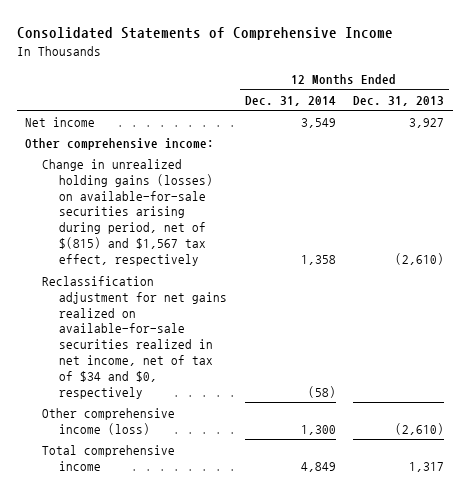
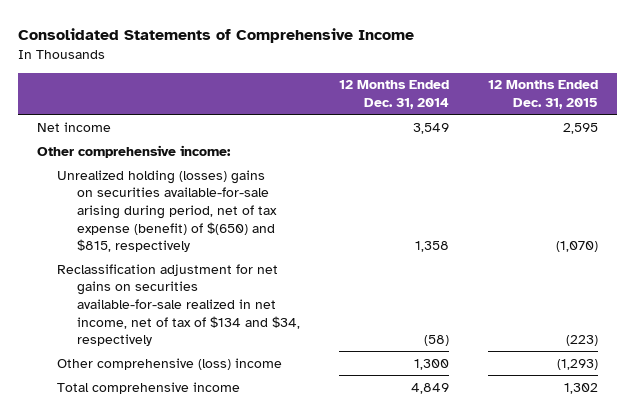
[353,95,445,106] Dec. 31, 2013 -> none
none -> [487,80,598,110] 12 Months Ended Dec. 31, 2015
[42,158,214,267] Change in unrealized holding gains (losses) on available-for-sale securities arising during period, net of $(815) and $1,567 tax effect, respectively -> [57,169,278,253] Unrealized holding (losses) gains on securities available-for-sale arising during period, net of tax expense (benefit) of $(650) and $815, respectively
[42,275,228,400] Reclassification adjustment for net gains realized on available-for-sale securities realized in net income, net of tax of $34 and $0, respectively -> [57,263,301,347] Reclassification adjustment for net gains on securities available-for-sale realized in net income, net of tax of $134 and $34, respectively
[42,407,176,435] Other comprehensive income (loss) -> [57,357,283,370] Other comprehensive (loss) income

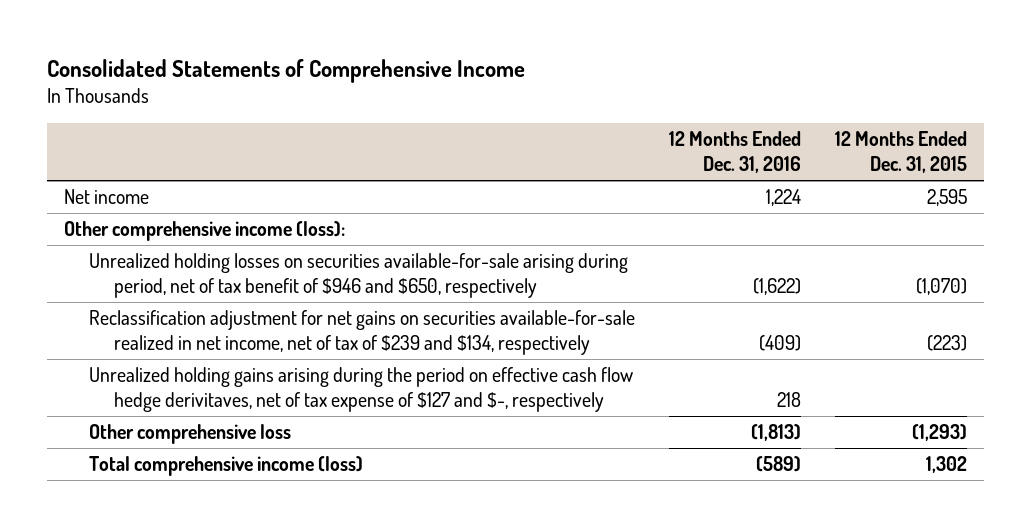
[339,80,450,110] 12 Months Ended Dec. 31, 2014 -> none
none -> [669,130,802,174] 12 Months Ended Dec. 31, 2016
[36,144,231,158] Other comprehensive income: -> [63,221,345,242] Other comprehensive income (loss):
[57,169,278,253] Unrealized holding (losses) gains on securities available-for-sale arising during period, net of tax expense (benefit) of $(650) and $815, respectively -> [88,253,628,299] Unrealized holding losses on securities available-for-sale arising during period, net of tax benefit of $946 and $650, respectively
[57,263,301,347] Reclassification adjustment for net gains on securities available-for-sale realized in net income, net of tax of $134 and $34, respectively -> [88,310,635,356] Reclassification adjustment for net gains on securities available-for-sale realized in net income, net of tax of $239 and $134, respectively
none -> [88,367,633,413] Unrealized holding gains arising during the period on effective cash flow hedge derivitaves, net of tax expense of $127 and $-, respectively
[57,357,283,370] Other comprehensive (loss) income -> [88,424,291,445] Other comprehensive loss
[57,381,241,394] Total comprehensive income -> [88,456,363,477] Total comprehensive income (loss)

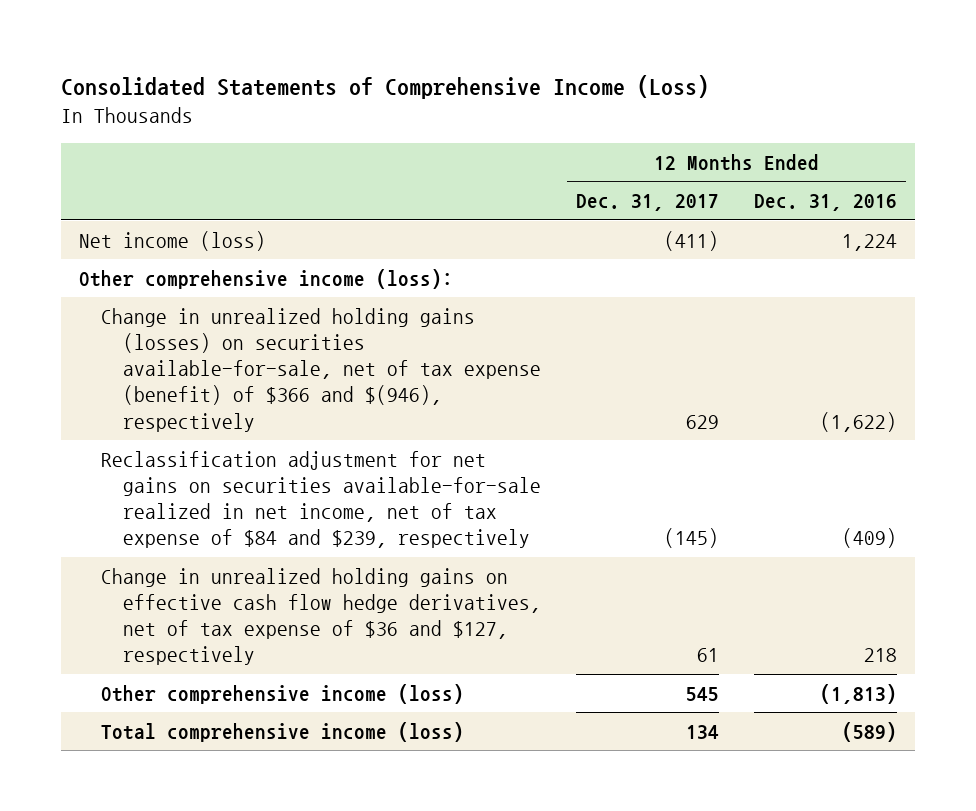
[46,59,525,84] Consolidated Statements of Comprehensive Income -> [61,74,710,99] Consolidated Statements of Comprehensive Income (Loss)
[835,130,968,174] 12 Months Ended Dec. 31, 2015 -> none
none -> [575,194,719,212] Dec. 31, 2017
[63,189,149,205] Net income -> [79,230,267,251] Net income (loss)
[88,253,628,299] Unrealized holding losses on securities available-for-sale arising during period, net of tax benefit of $946 and $650, respectively -> [100,307,541,432] Change in unrealized holding gains (losses) on securities available-for-sale, net of tax expense (benefit) of $366 and $(946), respectively
[88,310,635,356] Reclassification adjustment for net gains on securities available-for-sale realized in net income, net of tax of $239 and $134, respectively -> [100,450,541,549] Reclassification adjustment for net gains on securities available-for-sale realized in net income, net of tax expense of $84 and $239, respectively
[88,367,633,413] Unrealized holding gains arising during the period on effective cash flow hedge derivitaves, net of tax expense of $127 and $-, respectively -> [100,567,541,666] Change in unrealized holding gains on effective cash flow hedge derivatives, net of tax expense of $36 and $127, respectively
[88,424,291,445] Other comprehensive loss -> [100,683,464,704] Other comprehensive income (loss)

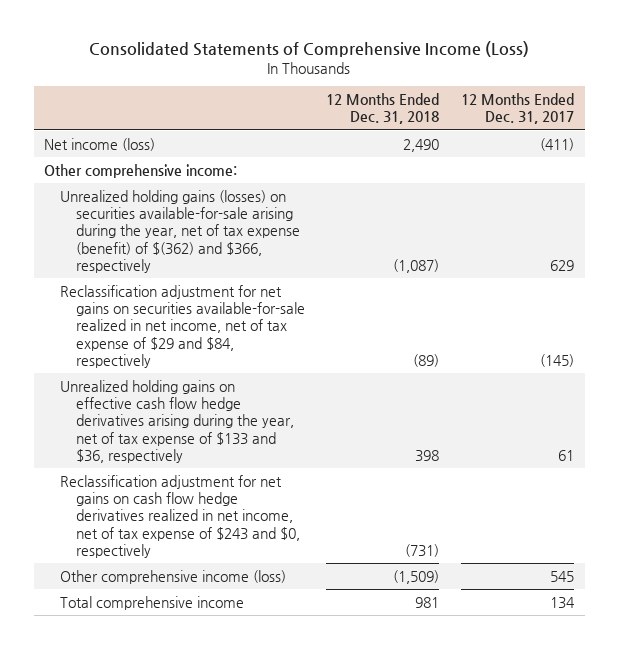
[754,194,898,212] Dec. 31, 2016 -> none
none -> [326,92,440,125] 12 Months Ended Dec. 31, 2018
[79,268,454,289] Other comprehensive income (loss): -> [44,163,238,178] Other comprehensive income:
[100,307,541,432] Change in unrealized holding gains (losses) on securities available-for-sale, net of tax expense (benefit) of $366 and $(946), respectively -> [59,189,300,273] Unrealized holding gains (losses) on securities available-for-sale arising during the year, net of tax expense (benefit) of $(362) and $366, respectively
[100,450,541,549] Reclassification adjustment for net gains on securities available-for-sale realized in net income, net of tax expense of $84 and $239, respectively -> [59,284,305,368] Reclassification adjustment for net gains on securities available-for-sale realized in net income, net of tax expense of $29 and $84, respectively
[100,567,541,666] Change in unrealized holding gains on effective cash flow hedge derivatives, net of tax expense of $36 and $127, respectively -> [59,379,294,463] Unrealized holding gains on effective cash flow hedge derivatives arising during the year, net of tax expense of $133 and $36, respectively
none -> [59,474,300,558] Reclassification adjustment for net gains on cash flow hedge derivatives realized in net income, net of tax expense of $243 and $0, respectively
[100,721,464,742] Total comprehensive income (loss) -> [59,595,244,610] Total comprehensive income

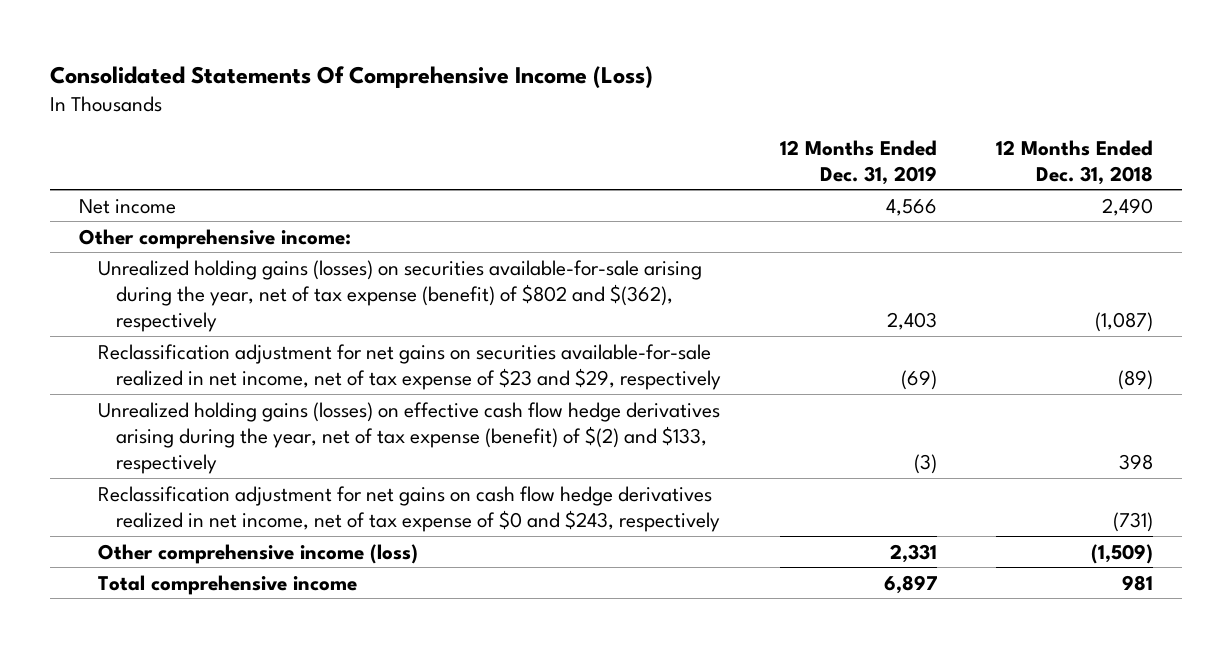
[89,41,530,58] Consolidated Statements of Comprehensive Income (Loss) -> [49,65,653,88] Consolidated Statements Of Comprehensive Income (Loss)
[460,92,574,125] 12 Months Ended Dec. 31, 2017 -> none
none -> [779,139,937,185] 12 Months Ended Dec. 31, 2019
[44,137,156,151] Net income (loss) -> [79,198,177,214] Net income
[59,189,300,273] Unrealized holding gains (losses) on securities available-for-sale arising during the year, net of tax expense (benefit) of $(362) and $366, respectively -> [97,259,702,333] Unrealized holding gains (losses) on securities available-for-sale arising during the year, net of tax expense (benefit) of $802 and $(362), respectively
[59,284,305,368] Reclassification adjustment for net gains on securities available-for-sale realized in net income, net of tax expense of $29 and $84, respectively -> [97,343,722,390] Reclassification adjustment for net gains on securities available-for-sale realized in net income, net of tax expense of $23 and $29, respectively
[59,379,294,463] Unrealized holding gains on effective cash flow hedge derivatives arising during the year, net of tax expense of $133 and $36, respectively -> [97,401,720,475] Unrealized holding gains (losses) on effective cash flow hedge derivatives arising during the year, net of tax expense (benefit) of $(2) and $133, respectively
[59,474,300,558] Reclassification adjustment for net gains on cash flow hedge derivatives realized in net income, net of tax expense of $243 and $0, respectively -> [97,485,721,532] Reclassification adjustment for net gains on cash flow hedge derivatives realized in net income, net of tax expense of $0 and $243, respectively

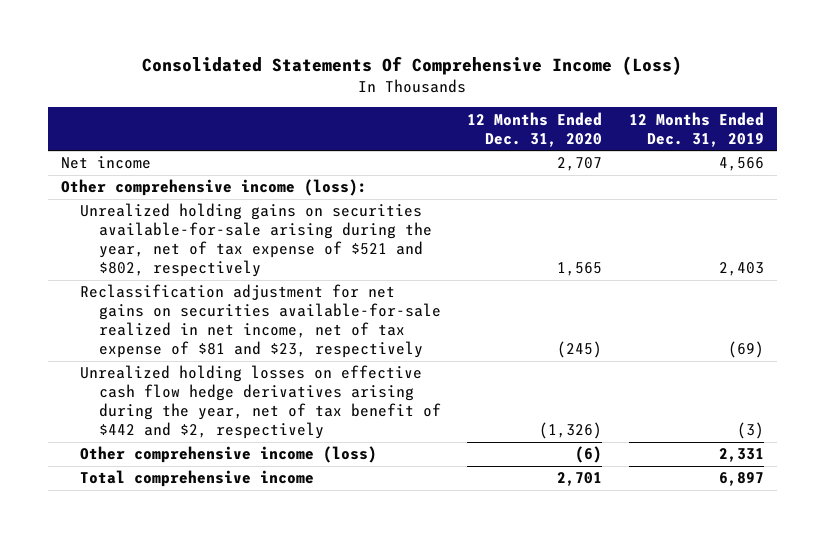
[995,139,1153,185] 12 Months Ended Dec. 31, 2018 -> none
none -> [467,111,603,147] 12 Months Ended Dec. 31, 2020
[97,485,721,532] Reclassification adjustment for net gains on cash flow hedge derivatives realized in net income, net of tax expense of $0 and $243, respectively -> none
[79,228,352,249] Other comprehensive income: -> [60,179,367,197] Other comprehensive income (loss):
[97,259,702,333] Unrealized holding gains (losses) on securities available-for-sale arising during the year, net of tax expense (benefit) of $802 and $(362), respectively -> [79,203,433,278] Unrealized holding gains on securities available-for-sale arising during the year, net of tax expense of $521 and $802, respectively
[97,343,722,390] Reclassification adjustment for net gains on securities available-for-sale realized in net income, net of tax expense of $23 and $29, respectively -> [79,284,442,359] Reclassification adjustment for net gains on securities available-for-sale realized in net income, net of tax expense of $81 and $23, respectively
[97,401,720,475] Unrealized holding gains (losses) on effective cash flow hedge derivatives arising during the year, net of tax expense (benefit) of $(2) and $133, respectively -> [79,365,442,440] Unrealized holding losses on effective cash flow hedge derivatives arising during the year, net of tax benefit of $442 and $2, respectively

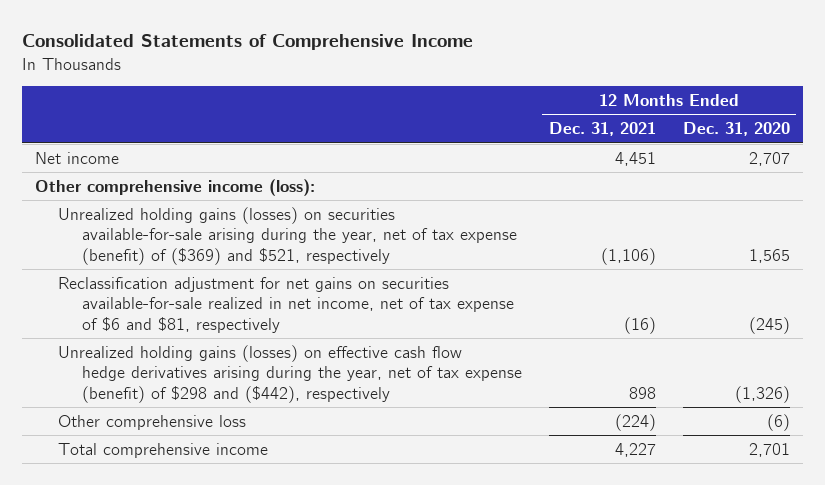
[142,56,683,76] Consolidated Statements Of Comprehensive Income (Loss) -> [21,34,473,51] Consolidated Statements of Comprehensive Income
[628,111,764,147] 12 Months Ended Dec. 31, 2019 -> none
none -> [548,122,656,137] Dec. 31, 2021
[79,203,433,278] Unrealized holding gains on securities available-for-sale arising during the year, net of tax expense of $521 and $802, respectively -> [58,206,517,265] Unrealized holding gains (losses) on securities available-for-sale arising during the year, net of tax expense (benefit) of ($369) and $521, respectively
[79,284,442,359] Reclassification adjustment for net gains on securities available-for-sale realized in net income, net of tax expense of $81 and $23, respectively -> [58,276,514,333] Reclassification adjustment for net gains on securities available-for-sale realized in net income, net of tax expense of $6 and $81, respectively
[79,365,442,440] Unrealized holding losses on effective cash flow hedge derivatives arising during the year, net of tax benefit of $442 and $2, respectively -> [58,344,522,403] Unrealized holding gains (losses) on effective cash flow hedge derivatives arising during the year, net of tax expense (benefit) of $298 and ($442), respectively
[79,446,377,464] Other comprehensive income (loss) -> [58,414,247,430] Other comprehensive loss

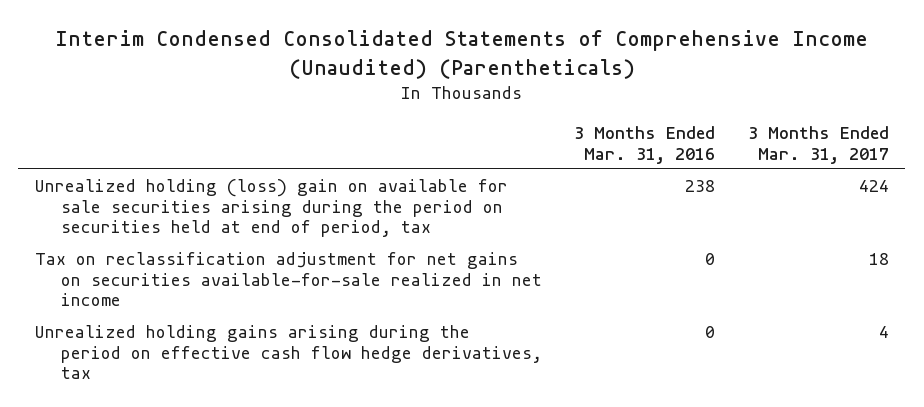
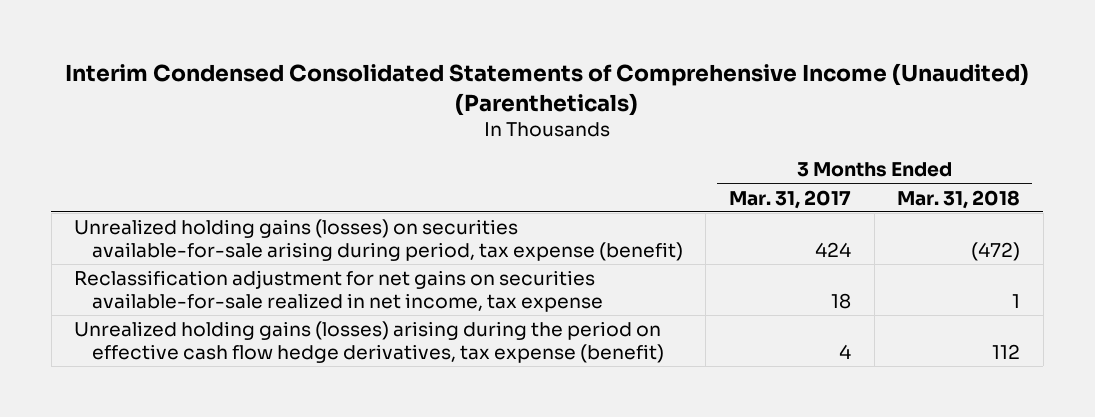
[574,125,716,164] 3 Months Ended Mar. 31, 2016 -> none
none -> [897,189,1021,209] Mar. 31, 2018
[34,178,508,238] Unrealized holding (loss) gain on available for sale securities arising during the period on securities held at end of period, tax -> [74,219,683,262] Unrealized holding gains (losses) on securities available-for-sale arising during period, tax expense (benefit)
[34,251,542,307] Tax on reclassification adjustment for net gains on securities available-for-sale realized in net income -> [74,270,603,313] Reclassification adjustment for net gains on securities available-for-sale realized in net income, tax expense
[34,324,542,380] Unrealized holding gains arising during the period on effective cash flow hedge derivatives, tax -> [74,321,664,364] Unrealized holding gains (losses) arising during the period on effective cash flow hedge derivatives, tax expense (benefit)

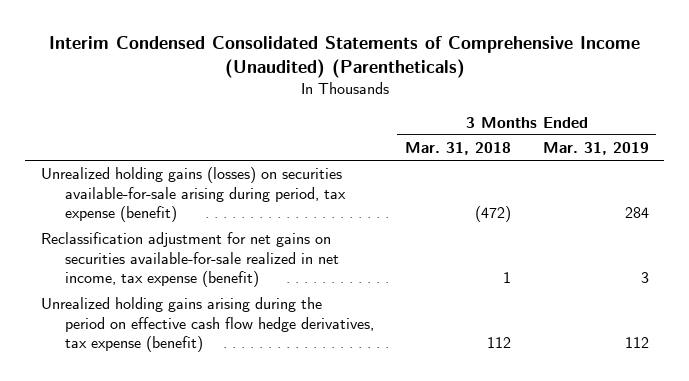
[728,189,851,209] Mar. 31, 2017 -> none
none -> [542,141,649,155] Mar. 31, 2019
[74,270,603,313] Reclassification adjustment for net gains on securities available-for-sale realized in net income, tax expense -> [40,232,339,288] Reclassification adjustment for net gains on securities available-for-sale realized in net income, tax expense (benefit)
[74,321,664,364] Unrealized holding gains (losses) arising during the period on effective cash flow hedge derivatives, tax expense (benefit) -> [40,297,374,353] Unrealized holding gains arising during the period on effective cash flow hedge derivatives, tax expense (benefit)

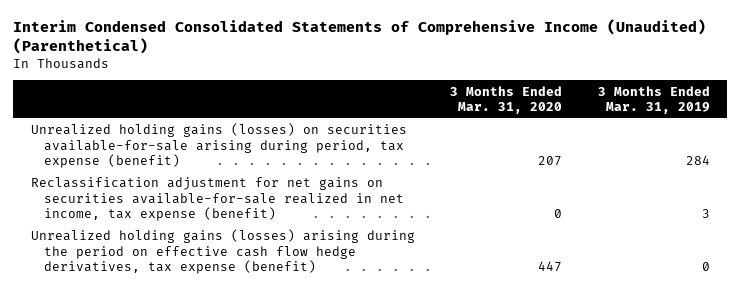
[48,36,640,79] Interim Condensed Consolidated Statements of Comprehensive Income (Unaudited) (Parentheticals) -> [12,18,706,55] Interim Condensed Consolidated Statements of Comprehensive Income (Unaudited) (Parenthetical)
[405,141,512,155] Mar. 31, 2018 -> none
none -> [450,85,563,115] 3 Months Ended Mar. 31, 2020
[40,297,374,353] Unrealized holding gains arising during the period on effective cash flow hedge derivatives, tax expense (benefit) -> [30,229,415,274] Unrealized holding gains (losses) arising during the period on effective cash flow hedge derivatives, tax expense (benefit)
[624,337,649,349] 112 -> [701,261,710,271] 0

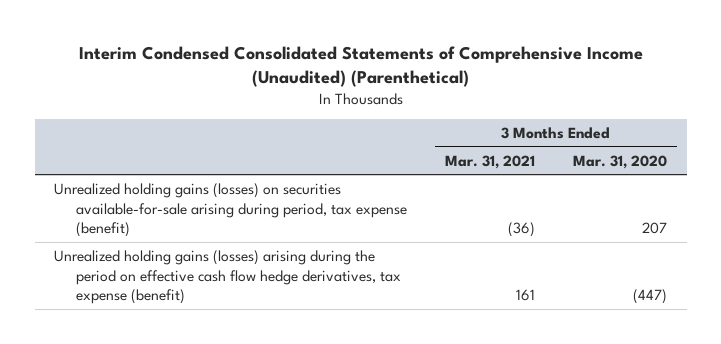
[597,85,710,115] 3 Months Ended Mar. 31, 2019 -> none
none -> [444,154,535,169] Mar. 31, 2021
[30,177,405,221] Reclassification adjustment for net gains on securities available-for-sale realized in net income, tax expense (benefit) -> none
[538,260,563,272] 447 -> [633,289,668,305] (447)

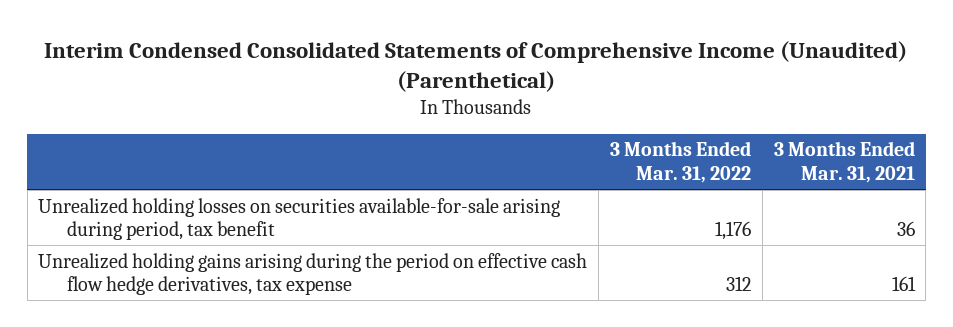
[573,154,668,169] Mar. 31, 2020 -> none
none -> [609,141,751,183] 3 Months Ended Mar. 31, 2022
[53,182,407,238] Unrealized holding gains (losses) on securities available-for-sale arising during period, tax expense (benefit) -> [38,197,561,241] Unrealized holding losses on securities available-for-sale arising during period, tax benefit
[507,222,535,238] (36) -> [896,221,915,237] 36
[53,249,401,305] Unrealized holding gains (losses) arising during the period on effective cash flow hedge derivatives, tax expense (benefit) -> [38,252,588,296] Unrealized holding gains arising during the period on effective cash flow hedge derivatives, tax expense

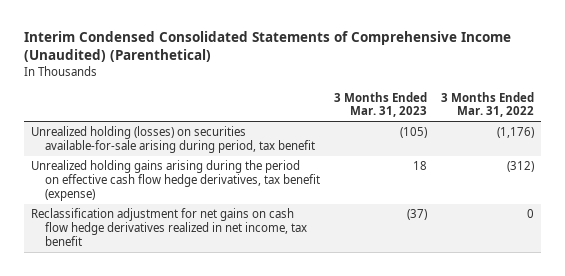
[773,141,915,183] 3 Months Ended Mar. 31, 2021 -> none
none -> [333,91,427,118] 3 Months Ended Mar. 31, 2023
[38,197,561,241] Unrealized holding losses on securities available-for-sale arising during period, tax benefit -> [30,126,315,153] Unrealized holding (losses) on securities available-for-sale arising during period, tax benefit
[714,221,751,241] 1,176 -> [497,127,535,139] (1,176)
[38,252,588,296] Unrealized holding gains arising during the period on effective cash flow hedge derivatives, tax expense -> [30,160,320,201] Unrealized holding gains arising during the period on effective cash flow hedge derivatives, tax benefit (expense)
[725,276,751,292] 312 -> [507,161,535,173] (312)
none -> [30,208,307,246] Reclassification adjustment for net gains on cash flow hedge derivatives realized in net income, tax benefit

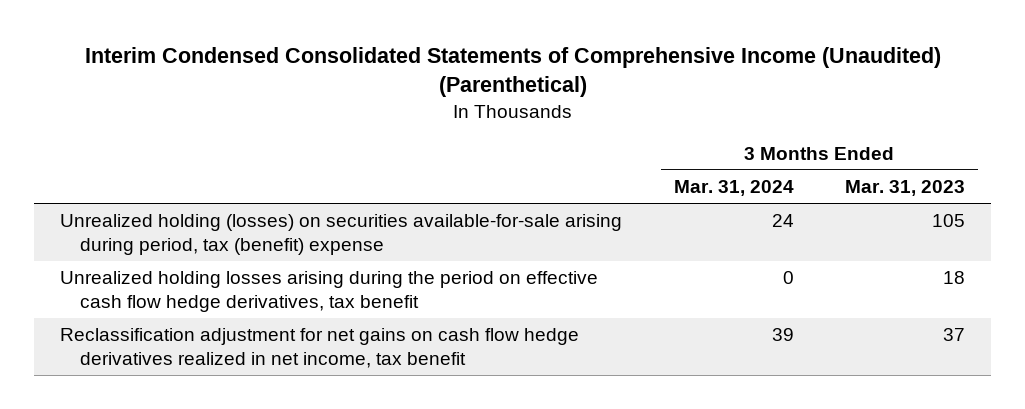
[441,91,535,118] 3 Months Ended Mar. 31, 2022 -> none
none -> [673,180,794,197] Mar. 31, 2024
[30,126,315,153] Unrealized holding (losses) on securities available-for-sale arising during period, tax benefit -> [59,214,622,255] Unrealized holding (losses) on securities available-for-sale arising during period, tax (benefit) expense
[399,127,427,139] (105) -> [932,214,966,228] 105
[30,160,320,201] Unrealized holding gains arising during the period on effective cash flow hedge derivatives, tax benefit (expense) -> [59,271,598,312] Unrealized holding losses arising during the period on effective cash flow hedge derivatives, tax benefit
[406,209,427,221] (37) -> [943,328,966,342] 37

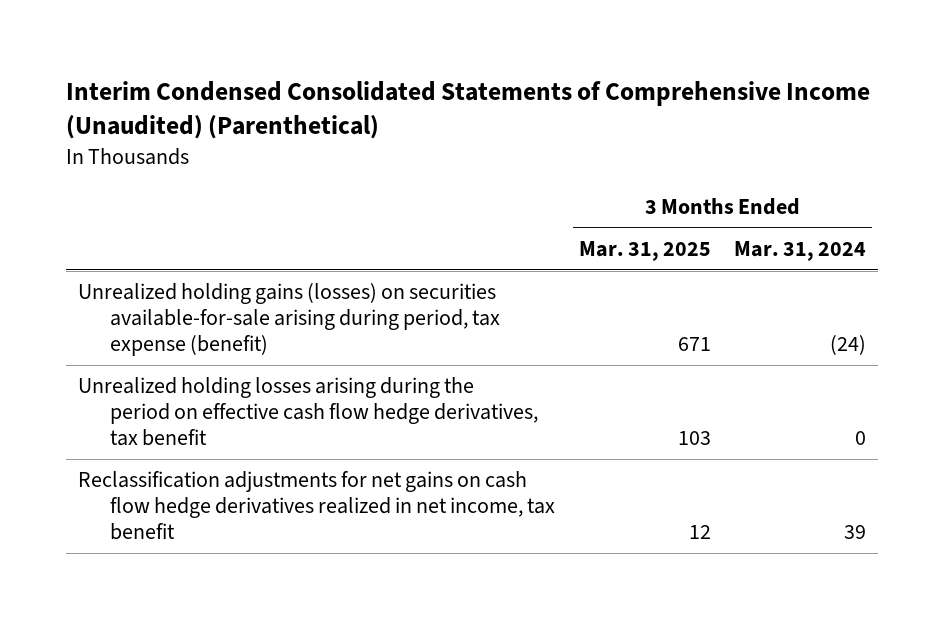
[845,180,966,197] Mar. 31, 2023 -> none
none -> [578,241,711,262] Mar. 31, 2025
[59,214,622,255] Unrealized holding (losses) on securities available-for-sale arising during period, tax (benefit) expense -> [77,283,501,357] Unrealized holding gains (losses) on securities available-for-sale arising during period, tax expense (benefit)
[771,214,794,228] 24 -> [830,335,867,356] (24)
[59,328,579,368] Reclassification adjustment for net gains on cash flow hedge derivatives realized in net income, tax benefit -> [77,471,556,541] Reclassification adjustments for net gains on cash flow hedge derivatives realized in net income, tax benefit

